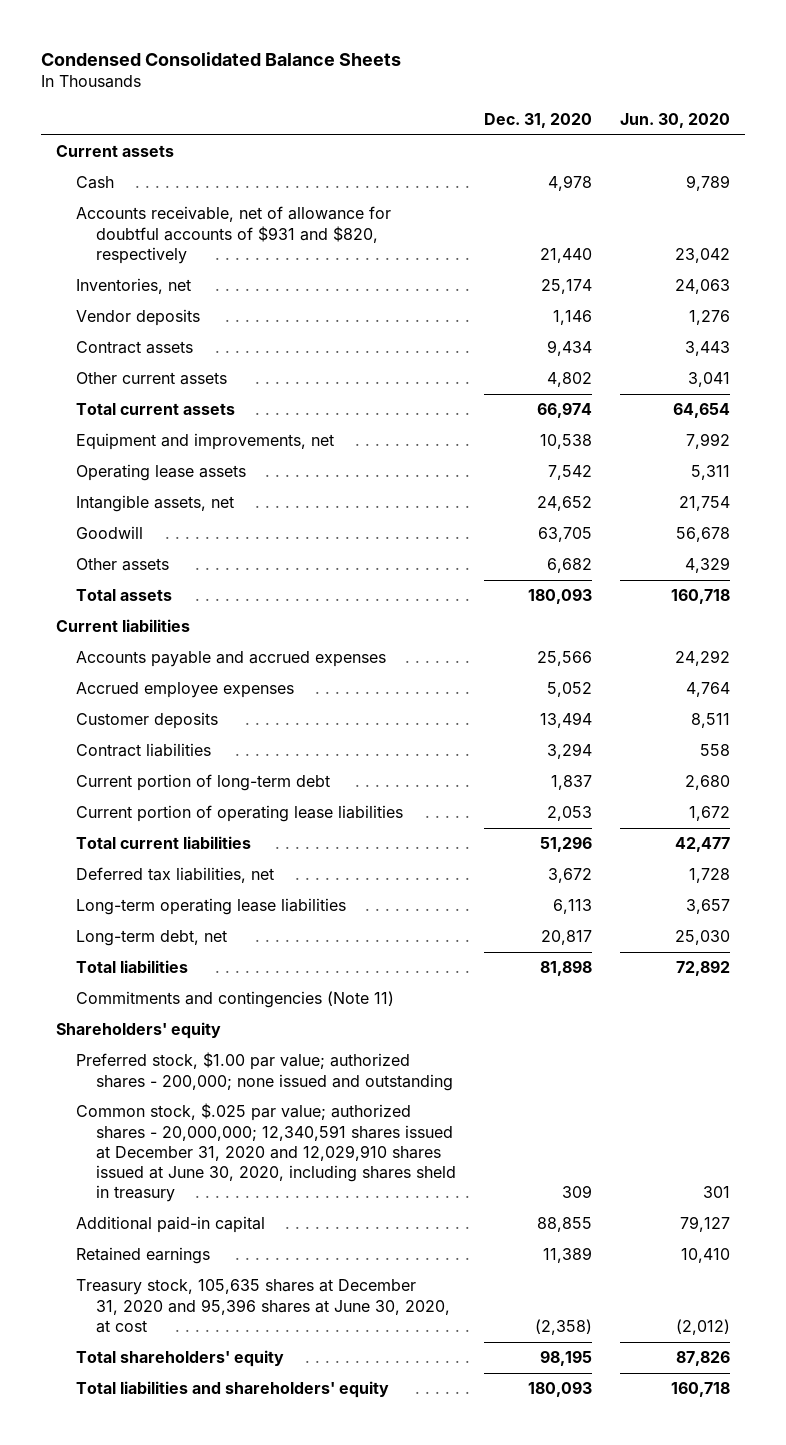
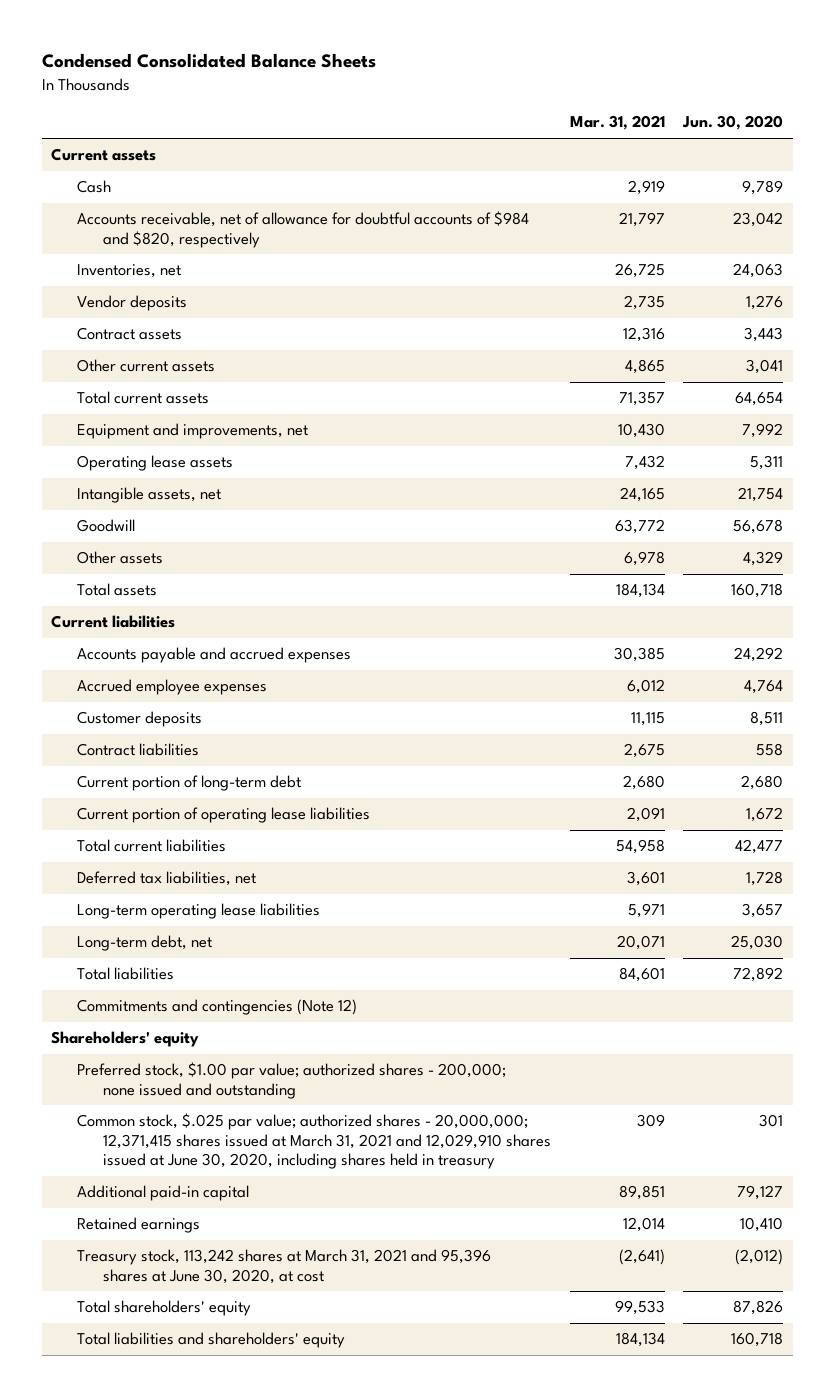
[484,112,593,128] Dec. 31, 2020 -> none
none -> [569,115,665,131] Mar. 31, 2021
[75,206,391,264] Accounts receivable, net of allowance for doubtful accounts of $931 and $820, respectively -> [77,211,530,248] Accounts receivable, net of allowance for doubtful accounts of $984 and $820, respectively
[75,991,394,1009] Commitments and contingencies (Note 11) -> [77,999,358,1016] Commitments and contingencies (Note 12)
[75,1103,456,1202] Common stock, $.025 par value; authorized shares - 20,000,000; 12,340,591 shares issued at December 31, 2020 and 12,029,910 shares issued at June 30, 2020, including shares sheld in treasury -> [77,1113,552,1170] Common stock, $.025 par value; authorized shares - 20,000,000; 12,371,415 shares issued at March 31, 2021 and 12,029,910 shares issued at June 30, 2020, including shares held in treasury
[75,1279,450,1333] Treasury stock, 105,635 shares at December 31, 2020 and 95,396 shares at June 30, 2020, at cost -> [77,1249,492,1284] Treasury stock, 113,242 shares at March 31, 2021 and 95,396 shares at June 30, 2020, at cost

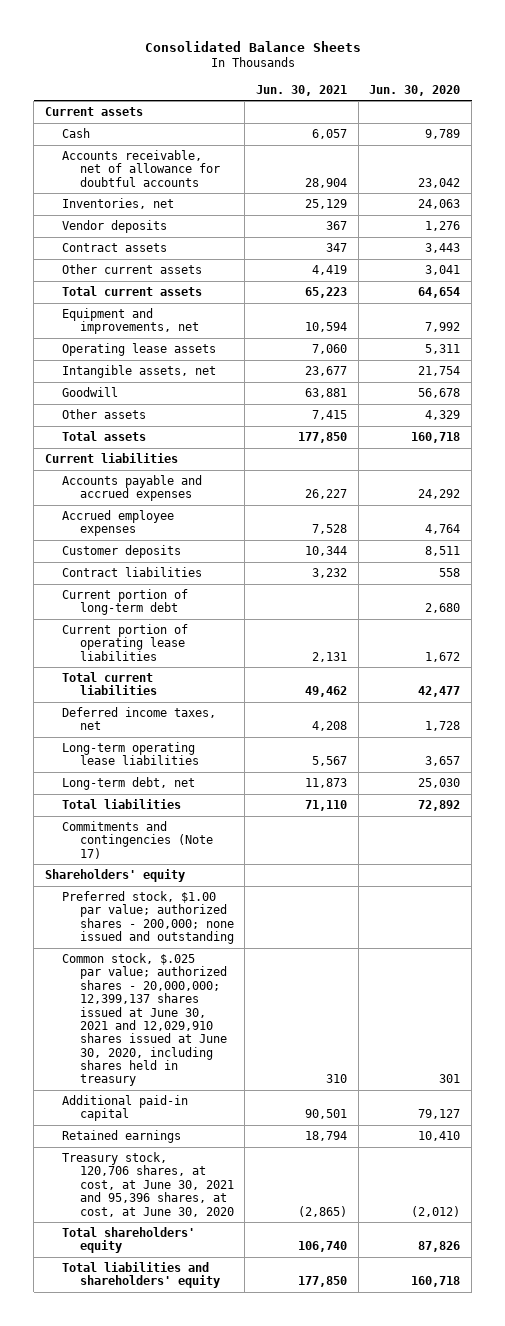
[42,53,377,69] Condensed Consolidated Balance Sheets -> [144,40,361,52] Consolidated Balance Sheets
[569,115,665,131] Mar. 31, 2021 -> none
none -> [255,84,347,96] Jun. 30, 2021
[77,211,530,248] Accounts receivable, net of allowance for doubtful accounts of $984 and $820, respectively -> [62,149,220,187] Accounts receivable, net of allowance for doubtful accounts
[77,871,257,887] Deferred tax liabilities, net -> [62,706,217,731] Deferred income taxes, net
[77,999,358,1016] Commitments and contingencies (Note 12) -> [62,820,213,859] Commitments and contingencies (Note 17)
[77,1113,552,1170] Common stock, $.025 par value; authorized shares - 20,000,000; 12,371,415 shares issued at March 31, 2021 and 12,029,910 shares issued at June 30, 2020, including shares held in treasury -> [62,952,227,1087] Common stock, $.025 par value; authorized shares - 20,000,000; 12,399,137 shares issued at June 30, 2021 and 12,029,910 shares issued at June 30, 2020, including shares held in treasury
[77,1249,492,1284] Treasury stock, 113,242 shares at March 31, 2021 and 95,396 shares at June 30, 2020, at cost -> [62,1151,234,1217] Treasury stock, 120,706 shares, at cost, at June 30, 2021 and 95,396 shares, at cost, at June 30, 2020

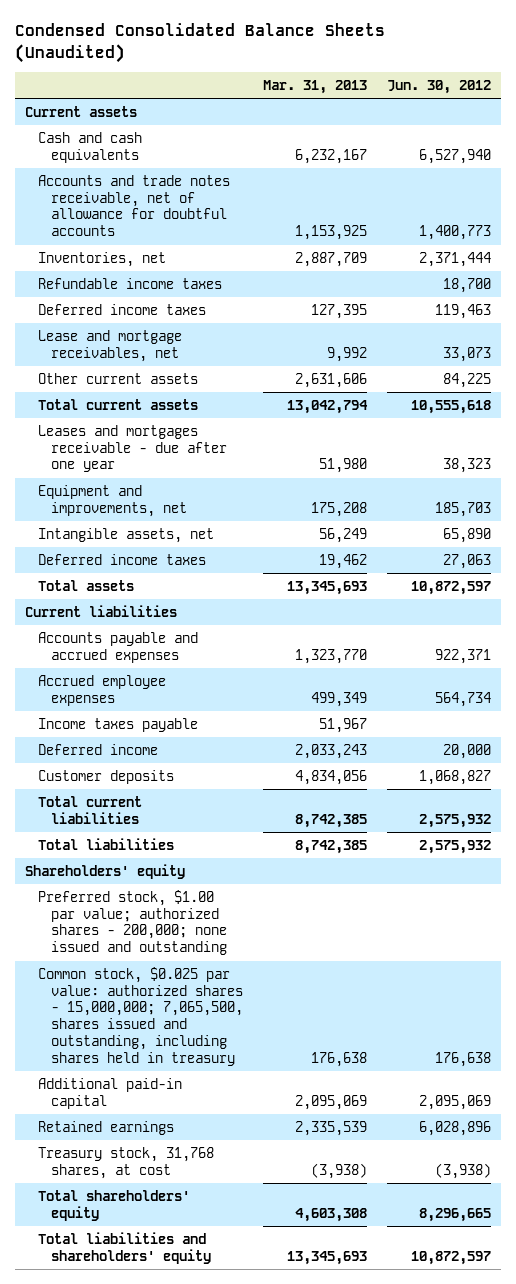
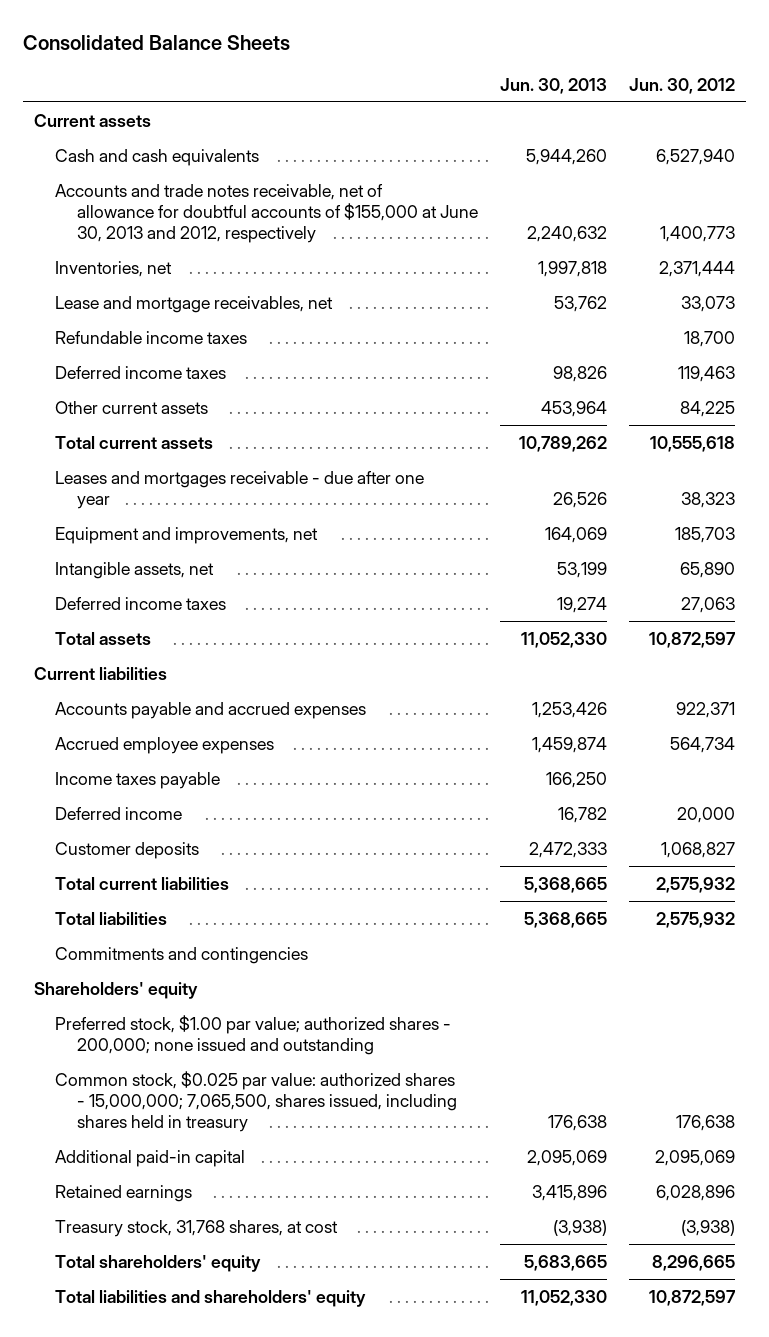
[14,23,385,63] Condensed Consolidated Balance Sheets (Unaudited) -> [22,34,290,50] Consolidated Balance Sheets
[263,79,368,94] Mar. 31, 2013 -> none
none -> [500,77,608,94] Jun. 30, 2013
[37,175,230,237] Accounts and trade notes receivable, net of allowance for doubtful accounts -> [55,183,479,243] Accounts and trade notes receivable, net of allowance for doubtful accounts of $155,000 at June 30, 2013 and 2012, respectively
[37,330,182,362] Lease and mortgage receivables, net -> [55,295,334,313] Lease and mortgage receivables, net
none -> [55,946,309,964] Commitments and contingencies
[37,967,244,1066] Common stock, $0.025 par value: authorized shares - 15,000,000; 7,065,500, shares issued and outstanding, including shares held in treasury -> [55,1070,458,1132] Common stock, $0.025 par value: authorized shares - 15,000,000; 7,065,500, shares issued, including shares held in treasury

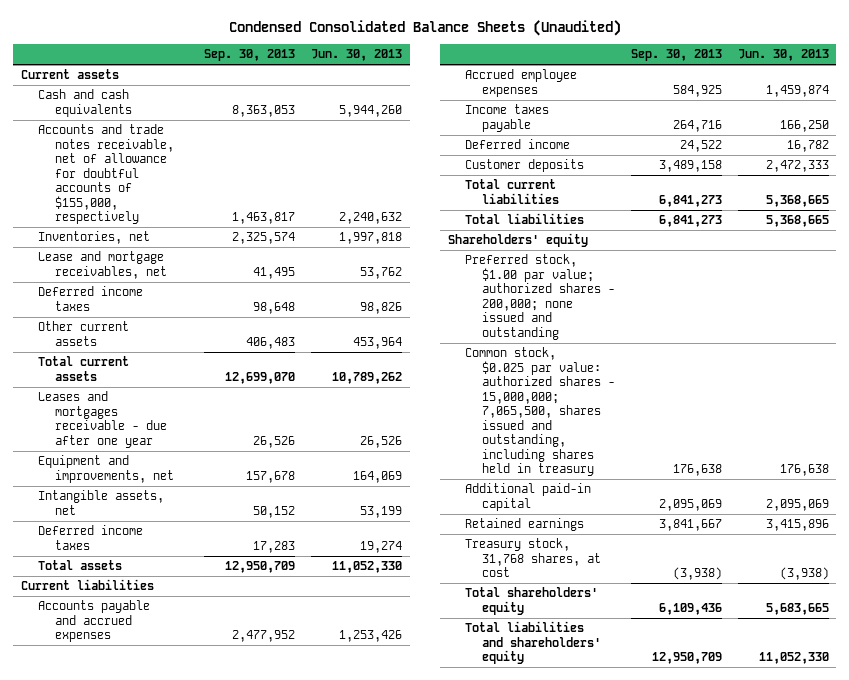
[22,34,290,50] Consolidated Balance Sheets -> [228,19,621,36] Condensed Consolidated Balance Sheets (Unaudited)
[629,77,736,94] Jun. 30, 2012 -> none
none -> [203,49,295,62] Sep. 30, 2013
[55,183,479,243] Accounts and trade notes receivable, net of allowance for doubtful accounts of $155,000 at June 30, 2013 and 2012, respectively -> [37,124,174,225] Accounts and trade notes receivable, net of allowance for doubtful accounts of $155,000, respectively
[55,330,248,344] Refundable income taxes -> none
[55,946,309,964] Commitments and contingencies -> none
[55,1070,458,1132] Common stock, $0.025 par value: authorized shares - 15,000,000; 7,065,500, shares issued, including shares held in treasury -> [464,347,615,477] Common stock, $0.025 par value: authorized shares - 15,000,000; 7,065,500, shares issued and outstanding, including shares held in treasury

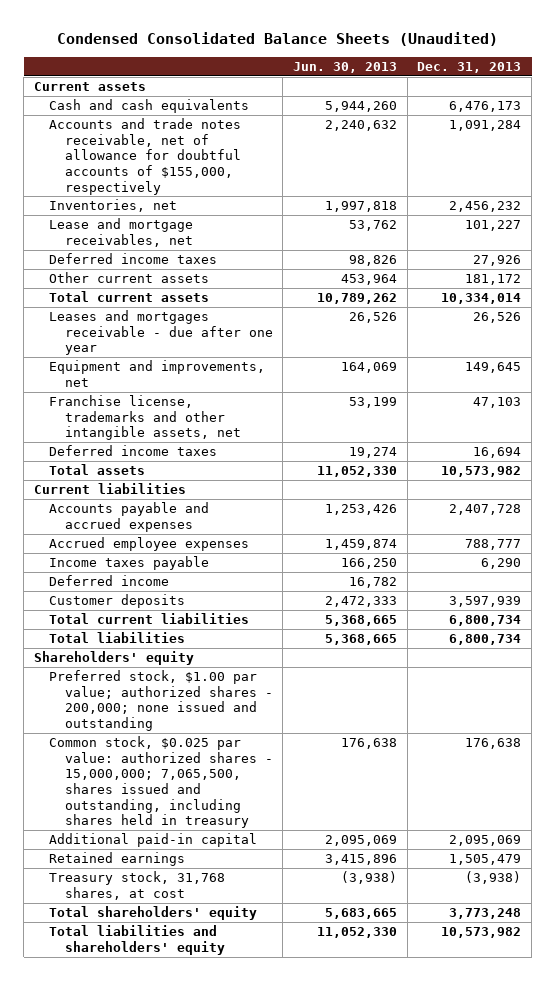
[203,49,295,62] Sep. 30, 2013 -> none
none -> [417,62,522,74] Dec. 31, 2013
[37,490,164,515] Intangible assets, net -> [49,395,241,441] Franchise license, trademarks and other intangible assets, net

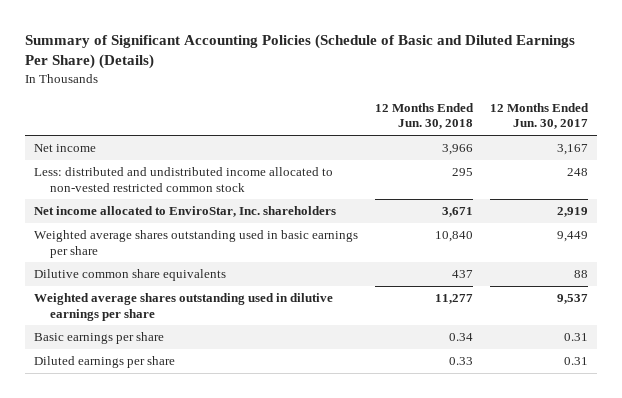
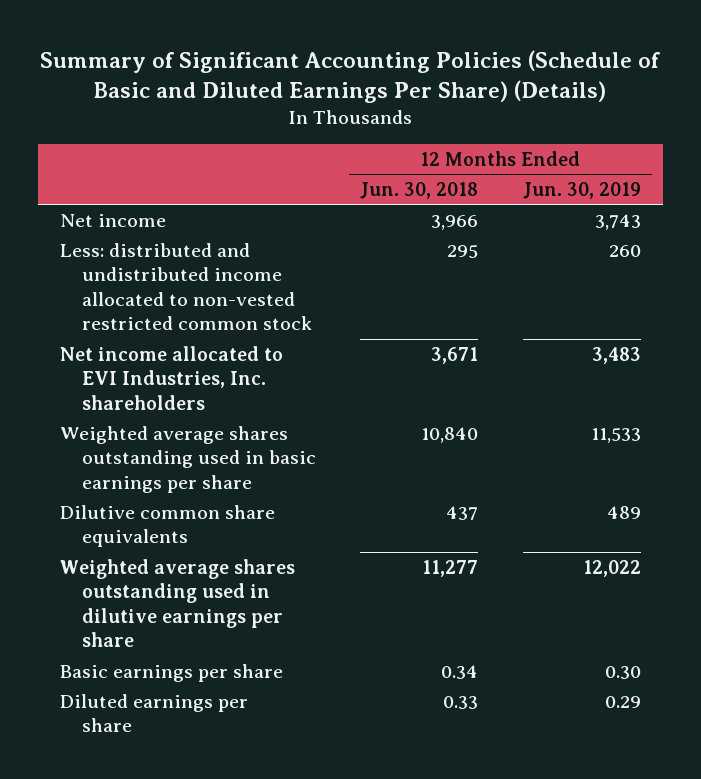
[490,102,590,130] 12 Months Ended Jun. 30, 2017 -> none
none -> [522,181,641,199] Jun. 30, 2019
[33,206,336,218] Net income allocated to EnviroStar, Inc. shareholders -> [60,345,284,410] Net income allocated to EVI Industries, Inc. shareholders

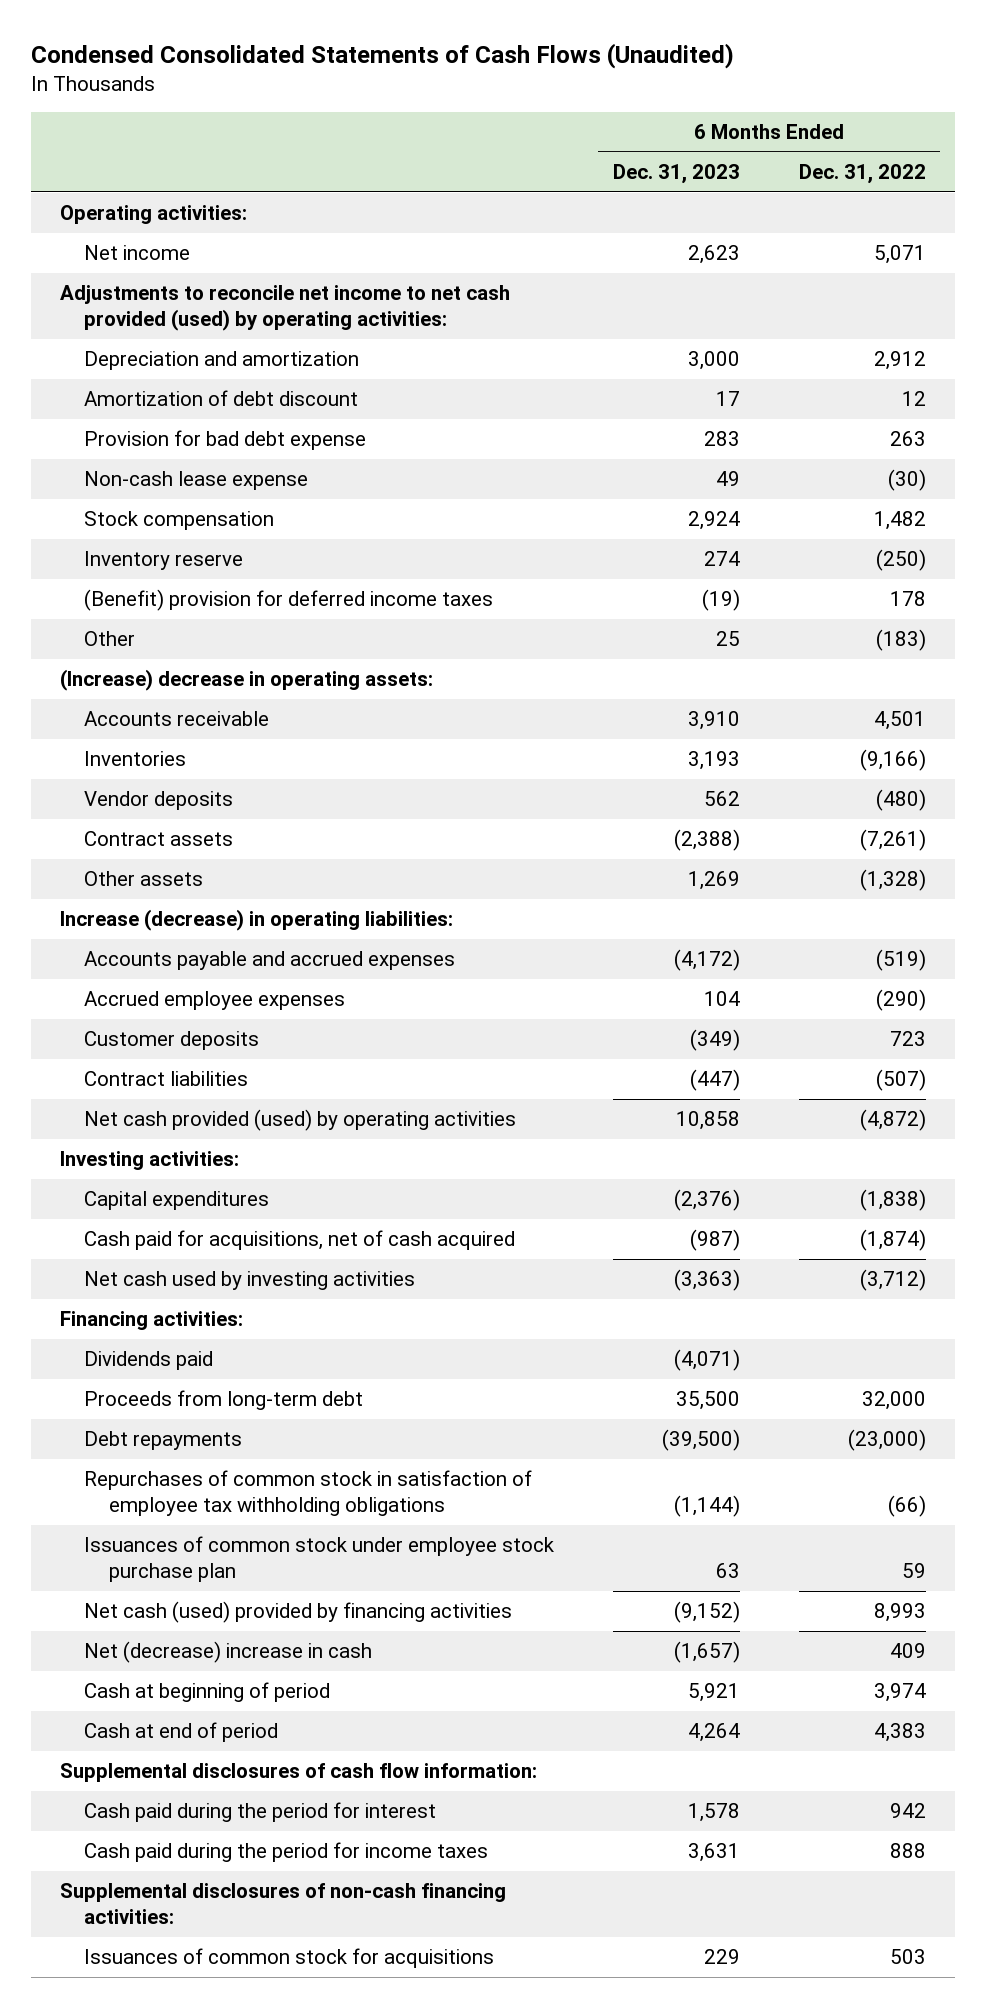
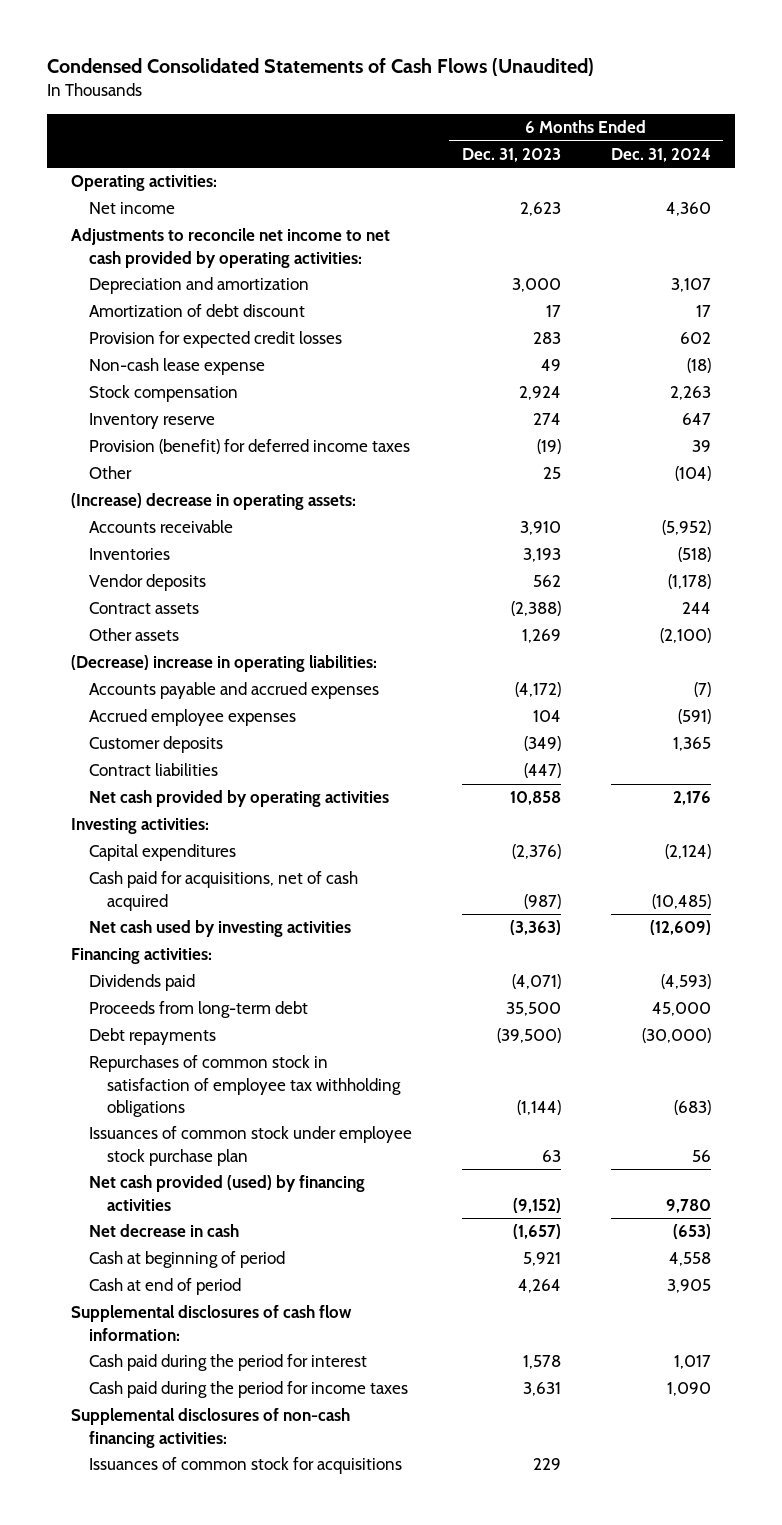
[798,164,926,185] Dec. 31, 2022 -> none
none -> [610,147,711,162] Dec. 31, 2024
[60,285,511,332] Adjustments to reconcile net income to net cash provided (used) by operating activities: -> [71,228,391,268] Adjustments to reconcile net income to net cash provided by operating activities:
[84,430,367,451] Provision for bad debt expense -> [89,331,343,349] Provision for expected credit losses
[84,589,494,612] (Benefit) provision for deferred income taxes -> [89,439,411,455] Provision (benefit) for deferred income taxes
[60,909,454,932] Increase (decrease) in operating liabilities: -> [71,655,378,673] (Decrease) increase in operating liabilities:
[84,1109,517,1132] Net cash provided (used) by operating activities -> [89,790,390,808] Net cash provided by operating activities
[84,1601,513,1624] Net cash (used) provided by financing activities -> [89,1175,366,1211] Net cash provided (used) by financing activities
[84,1641,373,1664] Net (decrease) increase in cash -> [89,1224,240,1238] Net decrease in cash

